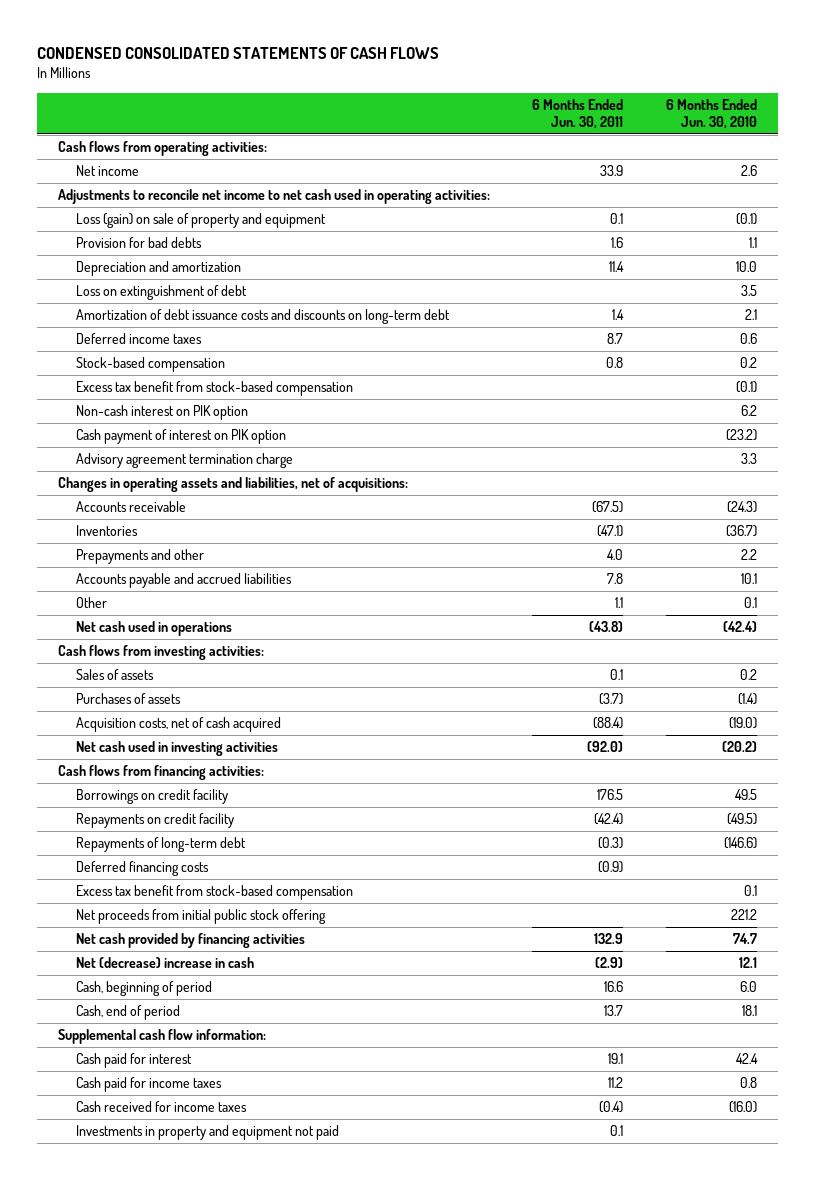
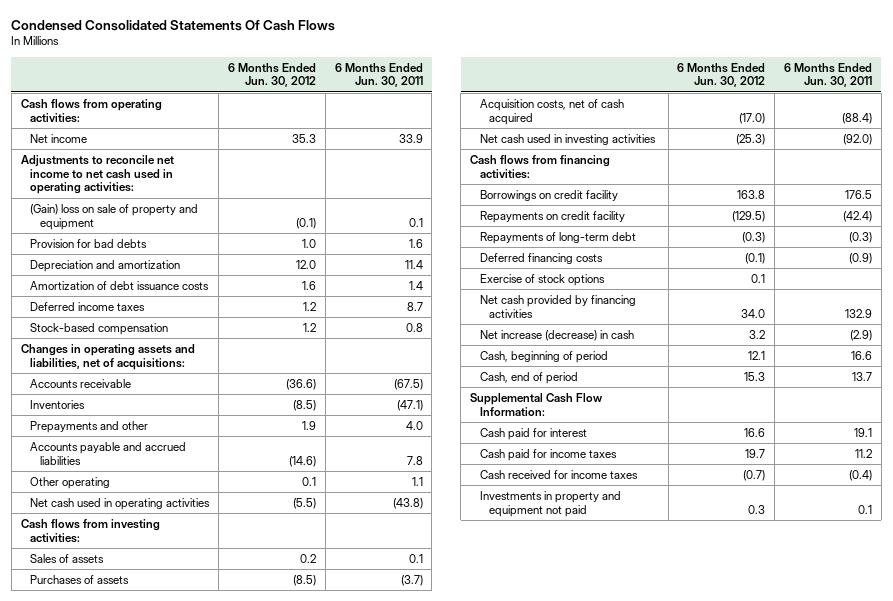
[37,47,440,60] CONDENSED CONSOLIDATED STATEMENTS OF CASH FLOWS -> [11,19,336,31] Condensed Consolidated Statements Of Cash Flows
[665,98,757,130] 6 Months Ended Jun. 30, 2010 -> none
none -> [227,62,316,88] 6 Months Ended Jun. 30, 2012
[75,213,326,229] Loss (gain) on sale of property and equipment -> [30,203,199,230] (Gain) loss on sale of property and equipment
[75,285,247,301] Loss on extinguishment of debt -> none
[75,309,450,325] Amortization of debt issuance costs and discounts on long-term debt -> [30,280,210,290] Amortization of debt issuance costs
[75,381,353,397] Excess tax benefit from stock-based compensation -> none
[75,405,248,421] Non-cash interest on PIK option -> none
[75,429,286,445] Cash payment of interest on PIK option -> none
[75,453,293,469] Advisory agreement termination charge -> none
[75,597,107,609] Other -> [30,476,111,489] Other operating
[75,621,232,637] Net cash used in operations -> [30,497,211,510] Net cash used in operating activities
[75,885,353,901] Excess tax benefit from stock-based compensation -> none
[75,909,326,925] Net proceeds from initial public stock offering -> none
none -> [479,273,605,286] Exercise of stock options
[75,957,254,969] Net (decrease) increase in cash -> [479,329,634,341] Net increase (decrease) in cash
[58,1029,267,1045] Supplemental cash flow information: -> [470,392,604,416] Supplemental Cash Flow Information:

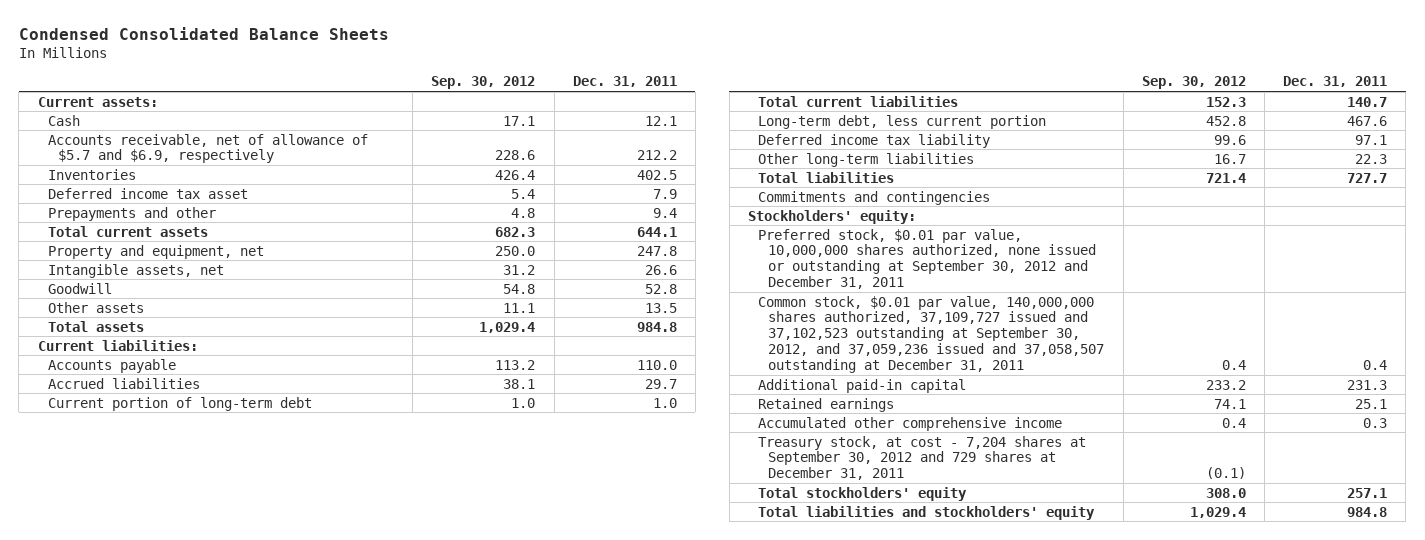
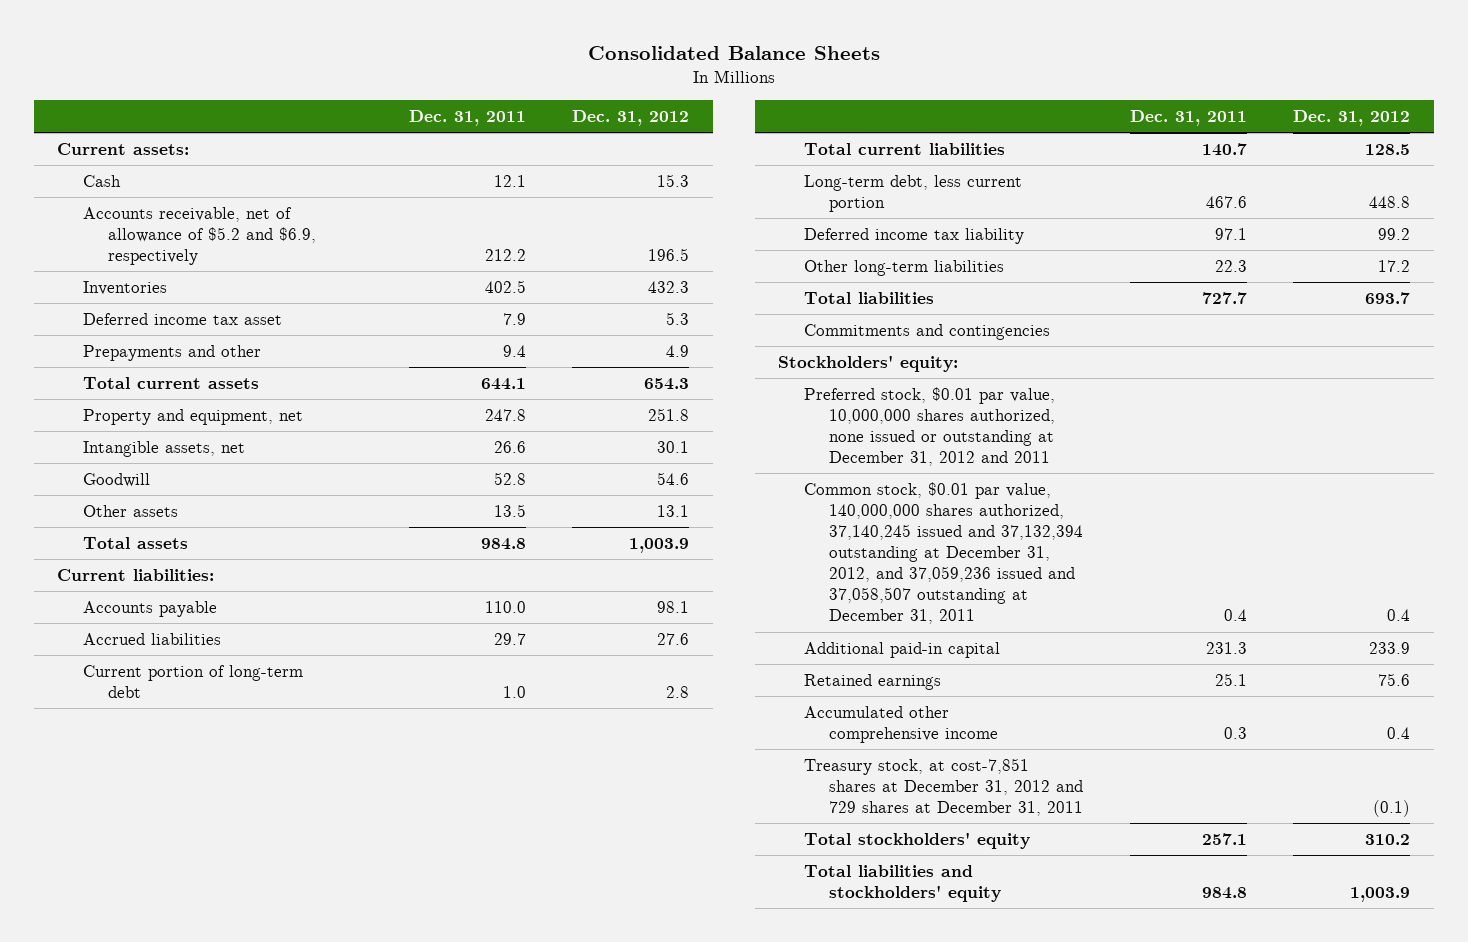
[18,26,389,40] Condensed Consolidated Balance Sheets -> [587,46,880,61] Consolidated Balance Sheets
[431,76,536,90] Sep. 30, 2012 -> none
none -> [572,109,690,126] Dec. 31, 2012
[47,133,368,164] Accounts receivable, net of allowance of $5.7 and $6.9, respectively -> [82,207,316,266] Accounts receivable, net of allowance of $5.2 and $6.9, respectively
[758,228,1097,290] Preferred stock, $0.01 par value, 10,000,000 shares authorized, none issued or outstanding at September 30, 2012 and December 31, 2011 -> [803,387,1056,467] Preferred stock, $0.01 par value, 10,000,000 shares authorized, none issued or outstanding at December 31, 2012 and 2011
[758,295,1105,373] Common stock, $0.01 par value, 140,000,000 shares authorized, 37,109,727 issued and 37,102,523 outstanding at September 30, 2012, and 37,059,236 issued and 37,058,507 outstanding at December 31, 2011 -> [803,482,1084,625] Common stock, $0.01 par value, 140,000,000 shares authorized, 37,140,245 issued and 37,132,394 outstanding at December 31, 2012, and 37,059,236 issued and 37,058,507 outstanding at December 31, 2011
[758,435,1087,481] Treasury stock, at cost - 7,204 shares at September 30, 2012 and 729 shares at December 31, 2011 -> [803,758,1084,817] Treasury stock, at cost-7,851 shares at December 31, 2012 and 729 shares at December 31, 2011

